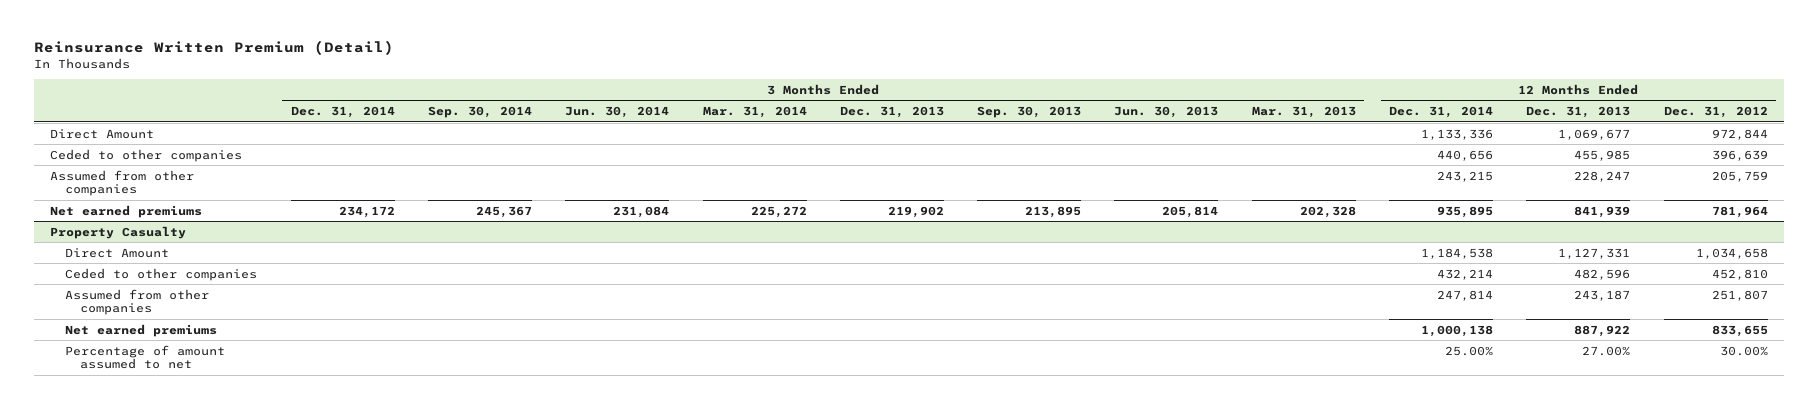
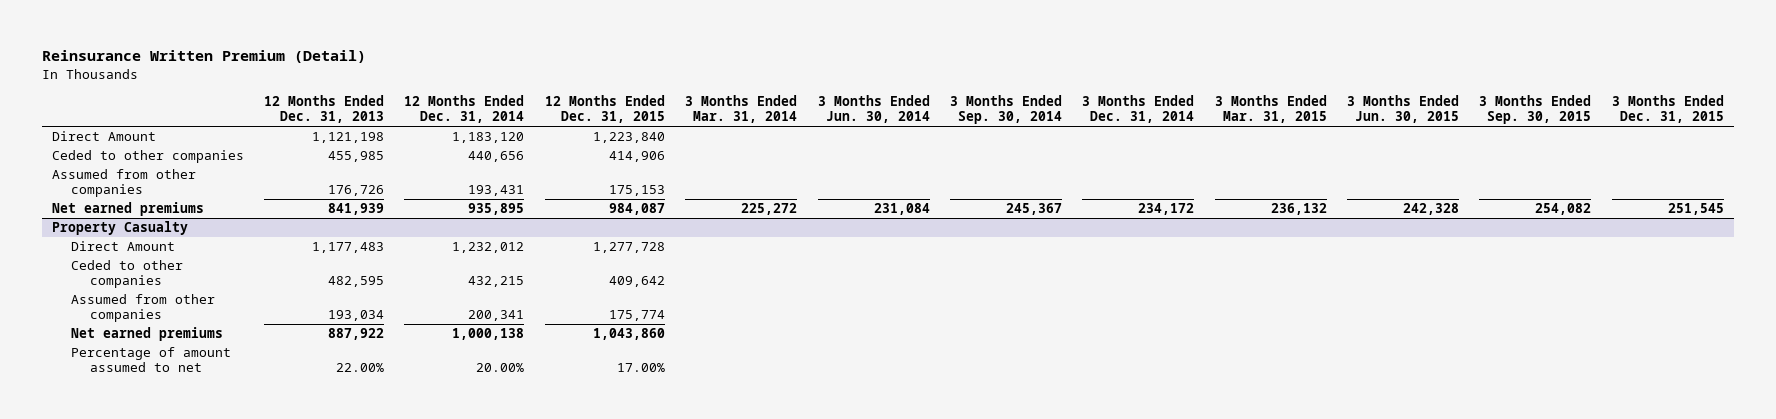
[839,106,944,119] Dec. 31, 2013 -> none
[977,106,1082,119] Sep. 30, 2013 -> none
[1114,106,1219,119] Jun. 30, 2013 -> none
[1251,106,1356,119] Mar. 31, 2013 -> none
[1663,106,1768,119] Dec. 31, 2012 -> none
none -> [544,94,665,124] 12 Months Ended Dec. 31, 2015
none -> [1214,94,1327,124] 3 Months Ended Mar. 31, 2015
none -> [1347,94,1460,124] 3 Months Ended Jun. 30, 2015
none -> [1479,94,1592,125] 3 Months Ended Sep. 30, 2015
none -> [1611,94,1724,124] 3 Months Ended Dec. 31, 2015
[1421,128,1494,140] 1,133,336 -> [452,132,525,144] 1,183,120
[1558,128,1631,140] 1,069,677 -> [312,132,385,144] 1,121,198
[1437,170,1494,182] 243,215 -> [468,185,525,197] 193,431
[1574,170,1631,182] 228,247 -> [328,185,385,197] 176,726
[1421,247,1494,259] 1,184,538 -> [452,242,525,254] 1,232,012
[1558,247,1631,259] 1,127,331 -> [312,242,385,254] 1,177,483
[1437,268,1494,280] 432,214 -> [468,276,525,288] 432,215
[1574,268,1631,280] 482,596 -> [328,276,385,288] 482,595
[1437,289,1494,301] 247,814 -> [468,310,525,322] 200,341
[1574,289,1631,301] 243,187 -> [328,310,385,322] 193,034
[1445,345,1494,356] 25.00% -> [476,363,525,373] 20.00%
[1582,345,1631,356] 27.00% -> [336,363,385,373] 22.00%

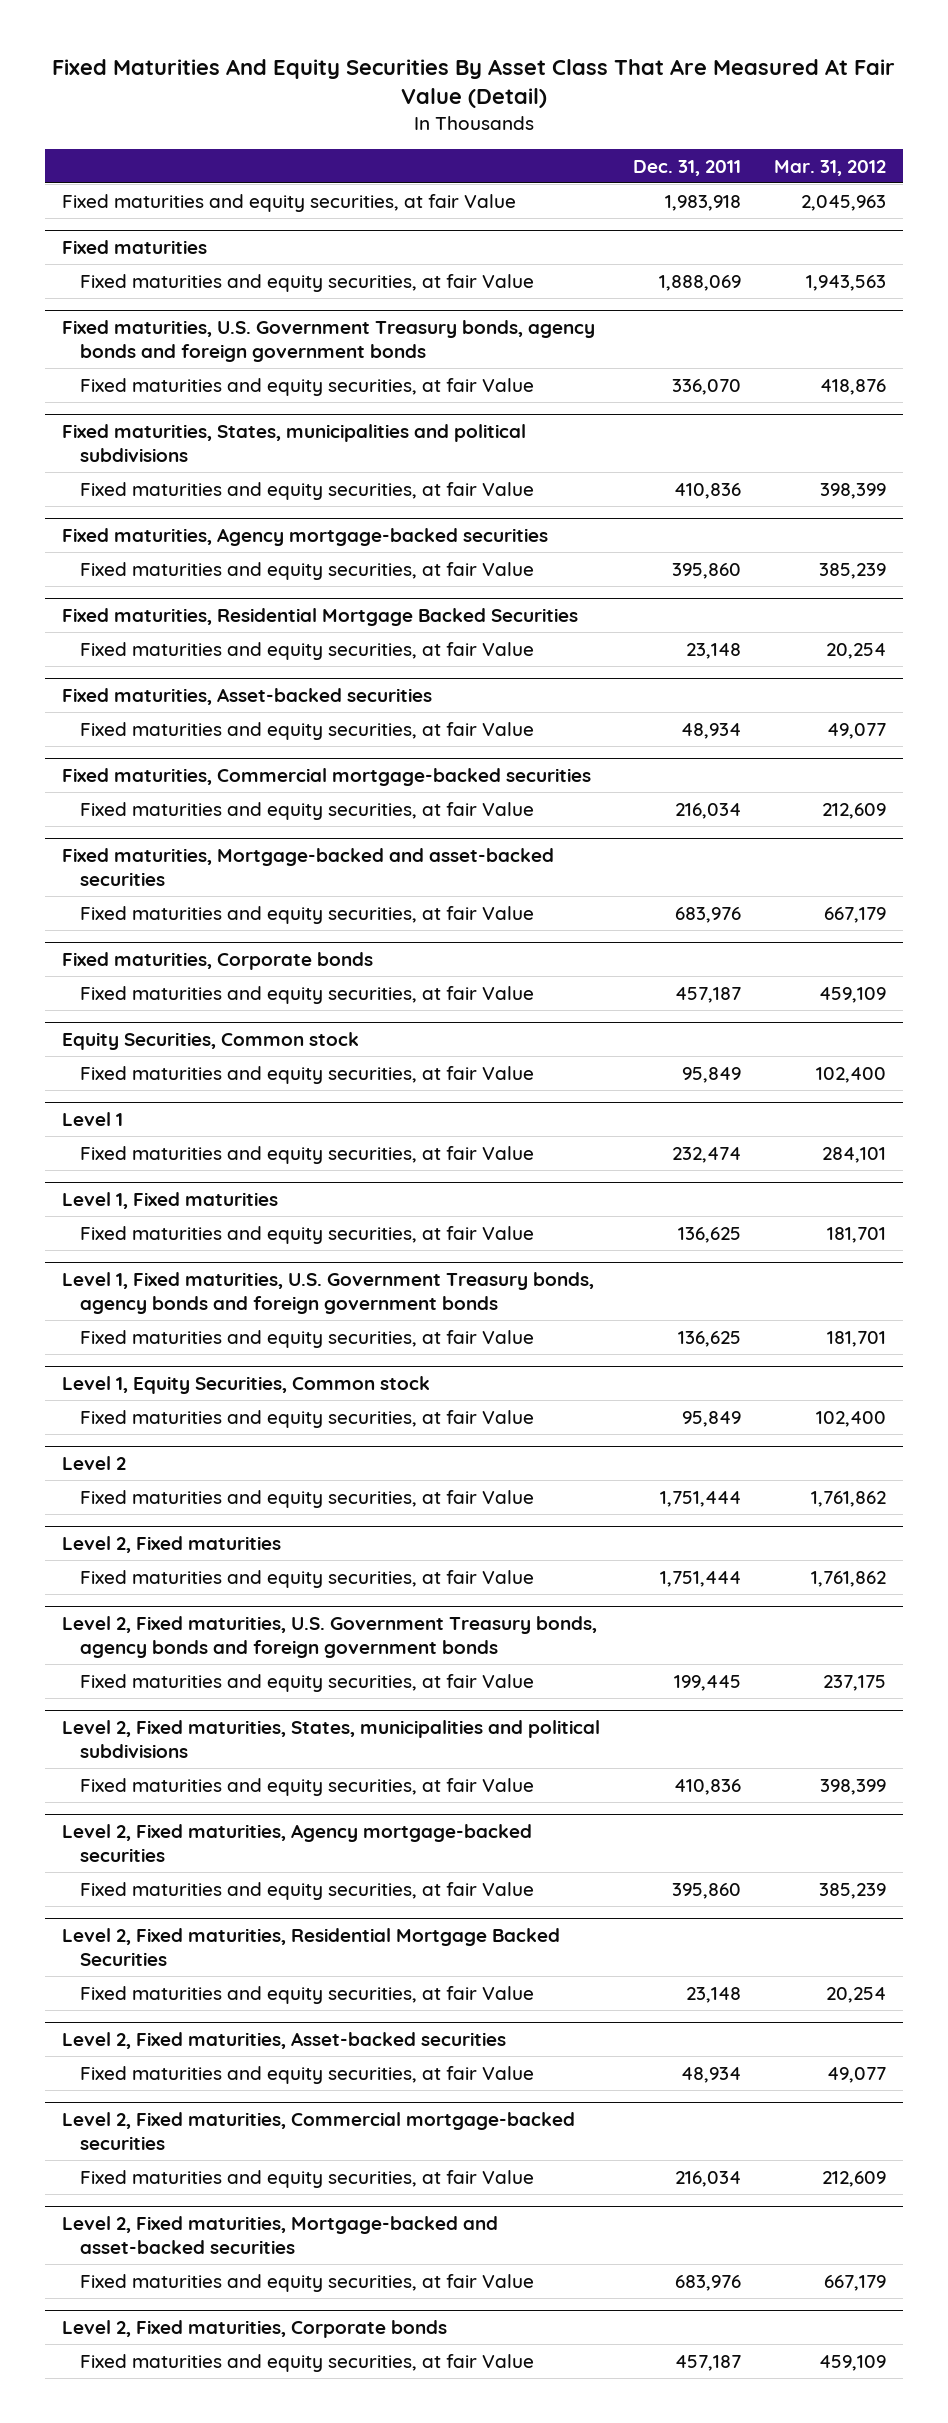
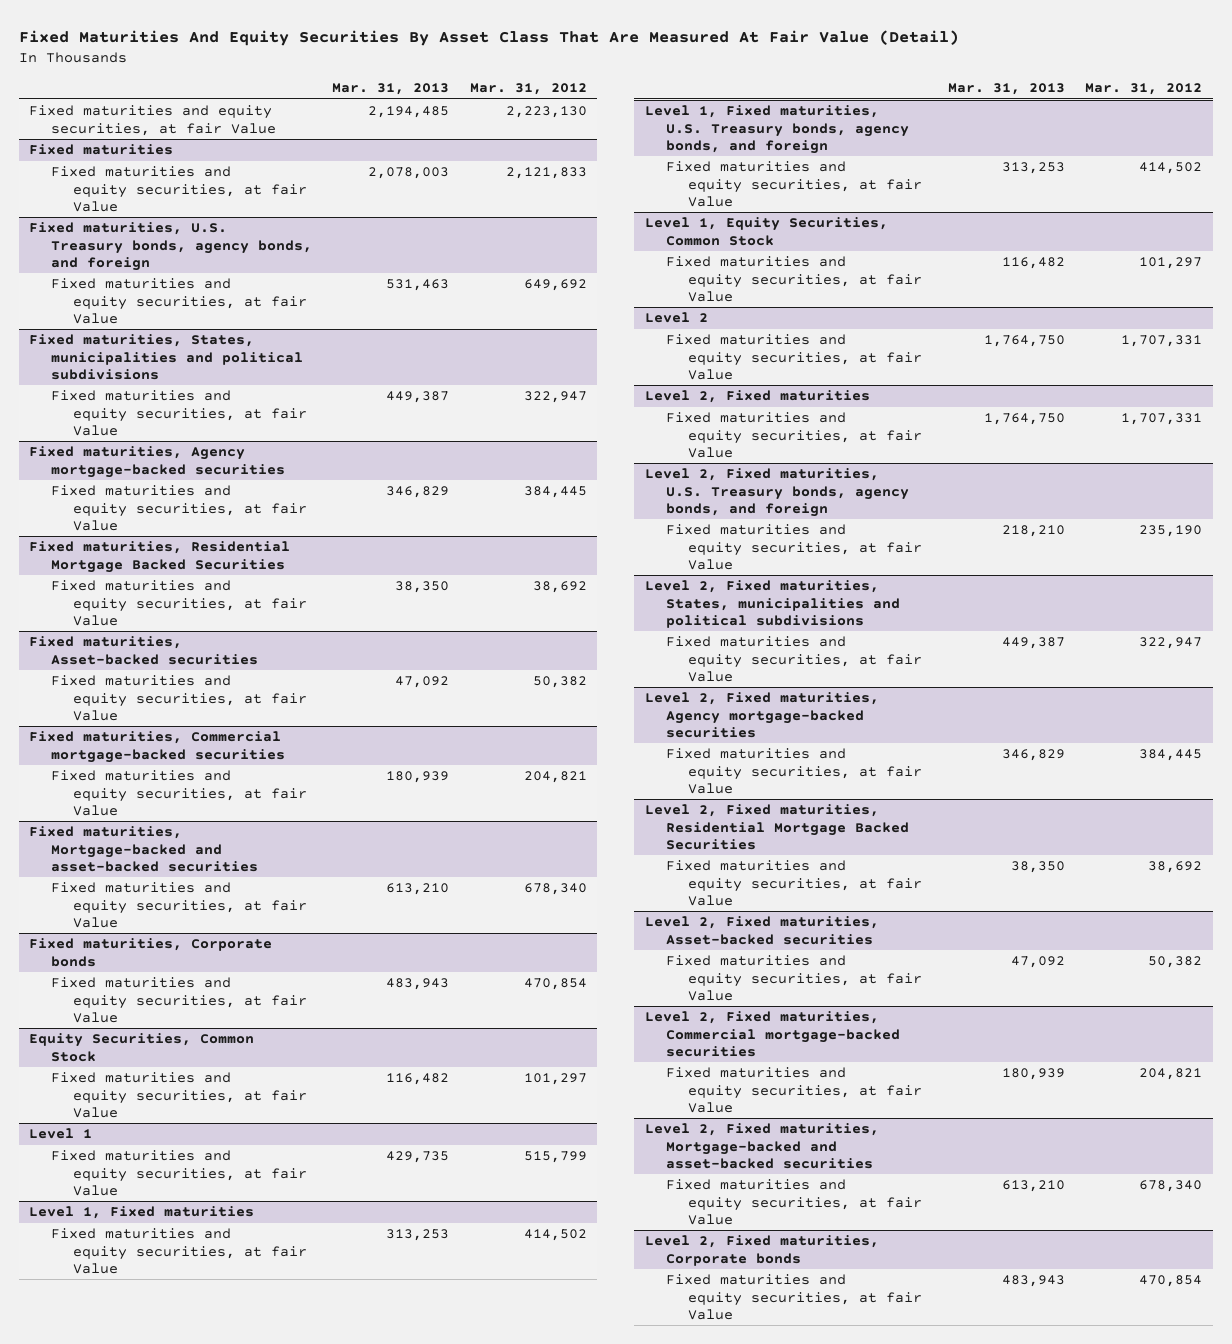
[632,159,741,176] Dec. 31, 2011 -> none
none -> [332,83,450,96] Mar. 31, 2013
[801,194,887,211] 2,045,963 -> [505,106,587,119] 2,223,130
[806,274,887,291] 1,943,563 -> [505,167,587,180] 2,121,833
[61,319,595,363] Fixed maturities, U.S. Government Treasury bonds, agency bonds and foreign government bonds -> [29,222,312,271] Fixed maturities, U.S. Treasury bonds, agency bonds, and foreign
[820,378,887,395] 418,876 -> [523,279,587,292] 649,692
[820,482,887,499] 398,399 -> [523,391,587,404] 322,947
[819,562,887,579] 385,239 -> [523,486,587,499] 384,445
[826,642,887,659] 20,254 -> [532,581,587,594] 38,692
[827,722,887,739] 49,077 -> [532,676,587,689] 50,382
[822,802,887,819] 212,609 -> [523,771,587,784] 204,821
[824,906,887,923] 667,179 -> [523,883,587,896] 678,340
[819,986,887,1003] 459,109 -> [523,978,587,991] 470,854
[61,1031,359,1050] Equity Securities, Common stock -> [29,1033,255,1062] Equity Securities, Common Stock
[816,1066,887,1083] 102,400 -> [523,1073,587,1086] 101,297
[822,1146,887,1163] 284,101 -> [523,1151,587,1164] 515,799
[827,1226,887,1243] 181,701 -> [523,1229,587,1242] 414,502
[61,1271,594,1315] Level 1, Fixed maturities, U.S. Government Treasury bonds, agency bonds and foreign government bonds -> [644,105,910,154] Level 1, Fixed maturities, U.S. Treasury bonds, agency bonds, and foreign
[827,1330,887,1347] 181,701 -> [1139,162,1203,175] 414,502
[61,1375,430,1394] Level 1, Equity Securities, Common stock -> [644,217,888,246] Level 1, Equity Securities, Common Stock
[816,1410,887,1427] 102,400 -> [1139,257,1203,270] 101,297
[811,1490,887,1507] 1,761,862 -> [1121,335,1203,348] 1,707,331
[811,1570,887,1587] 1,761,862 -> [1121,413,1203,426] 1,707,331
[61,1615,597,1659] Level 2, Fixed maturities, U.S. Government Treasury bonds, agency bonds and foreign government bonds -> [644,468,910,517] Level 2, Fixed maturities, U.S. Treasury bonds, agency bonds, and foreign
[823,1674,887,1691] 237,175 -> [1139,525,1203,538] 235,190
[820,1778,887,1795] 398,399 -> [1139,637,1203,650] 322,947
[819,1882,887,1899] 385,239 -> [1139,749,1203,762] 384,445
[826,1986,887,2003] 20,254 -> [1148,861,1203,874] 38,692
[827,2066,887,2083] 49,077 -> [1148,956,1203,969] 50,382
[822,2170,887,2187] 212,609 -> [1139,1068,1203,1081] 204,821
[824,2274,887,2291] 667,179 -> [1139,1180,1203,1193] 678,340
[819,2354,887,2371] 459,109 -> [1139,1275,1203,1288] 470,854

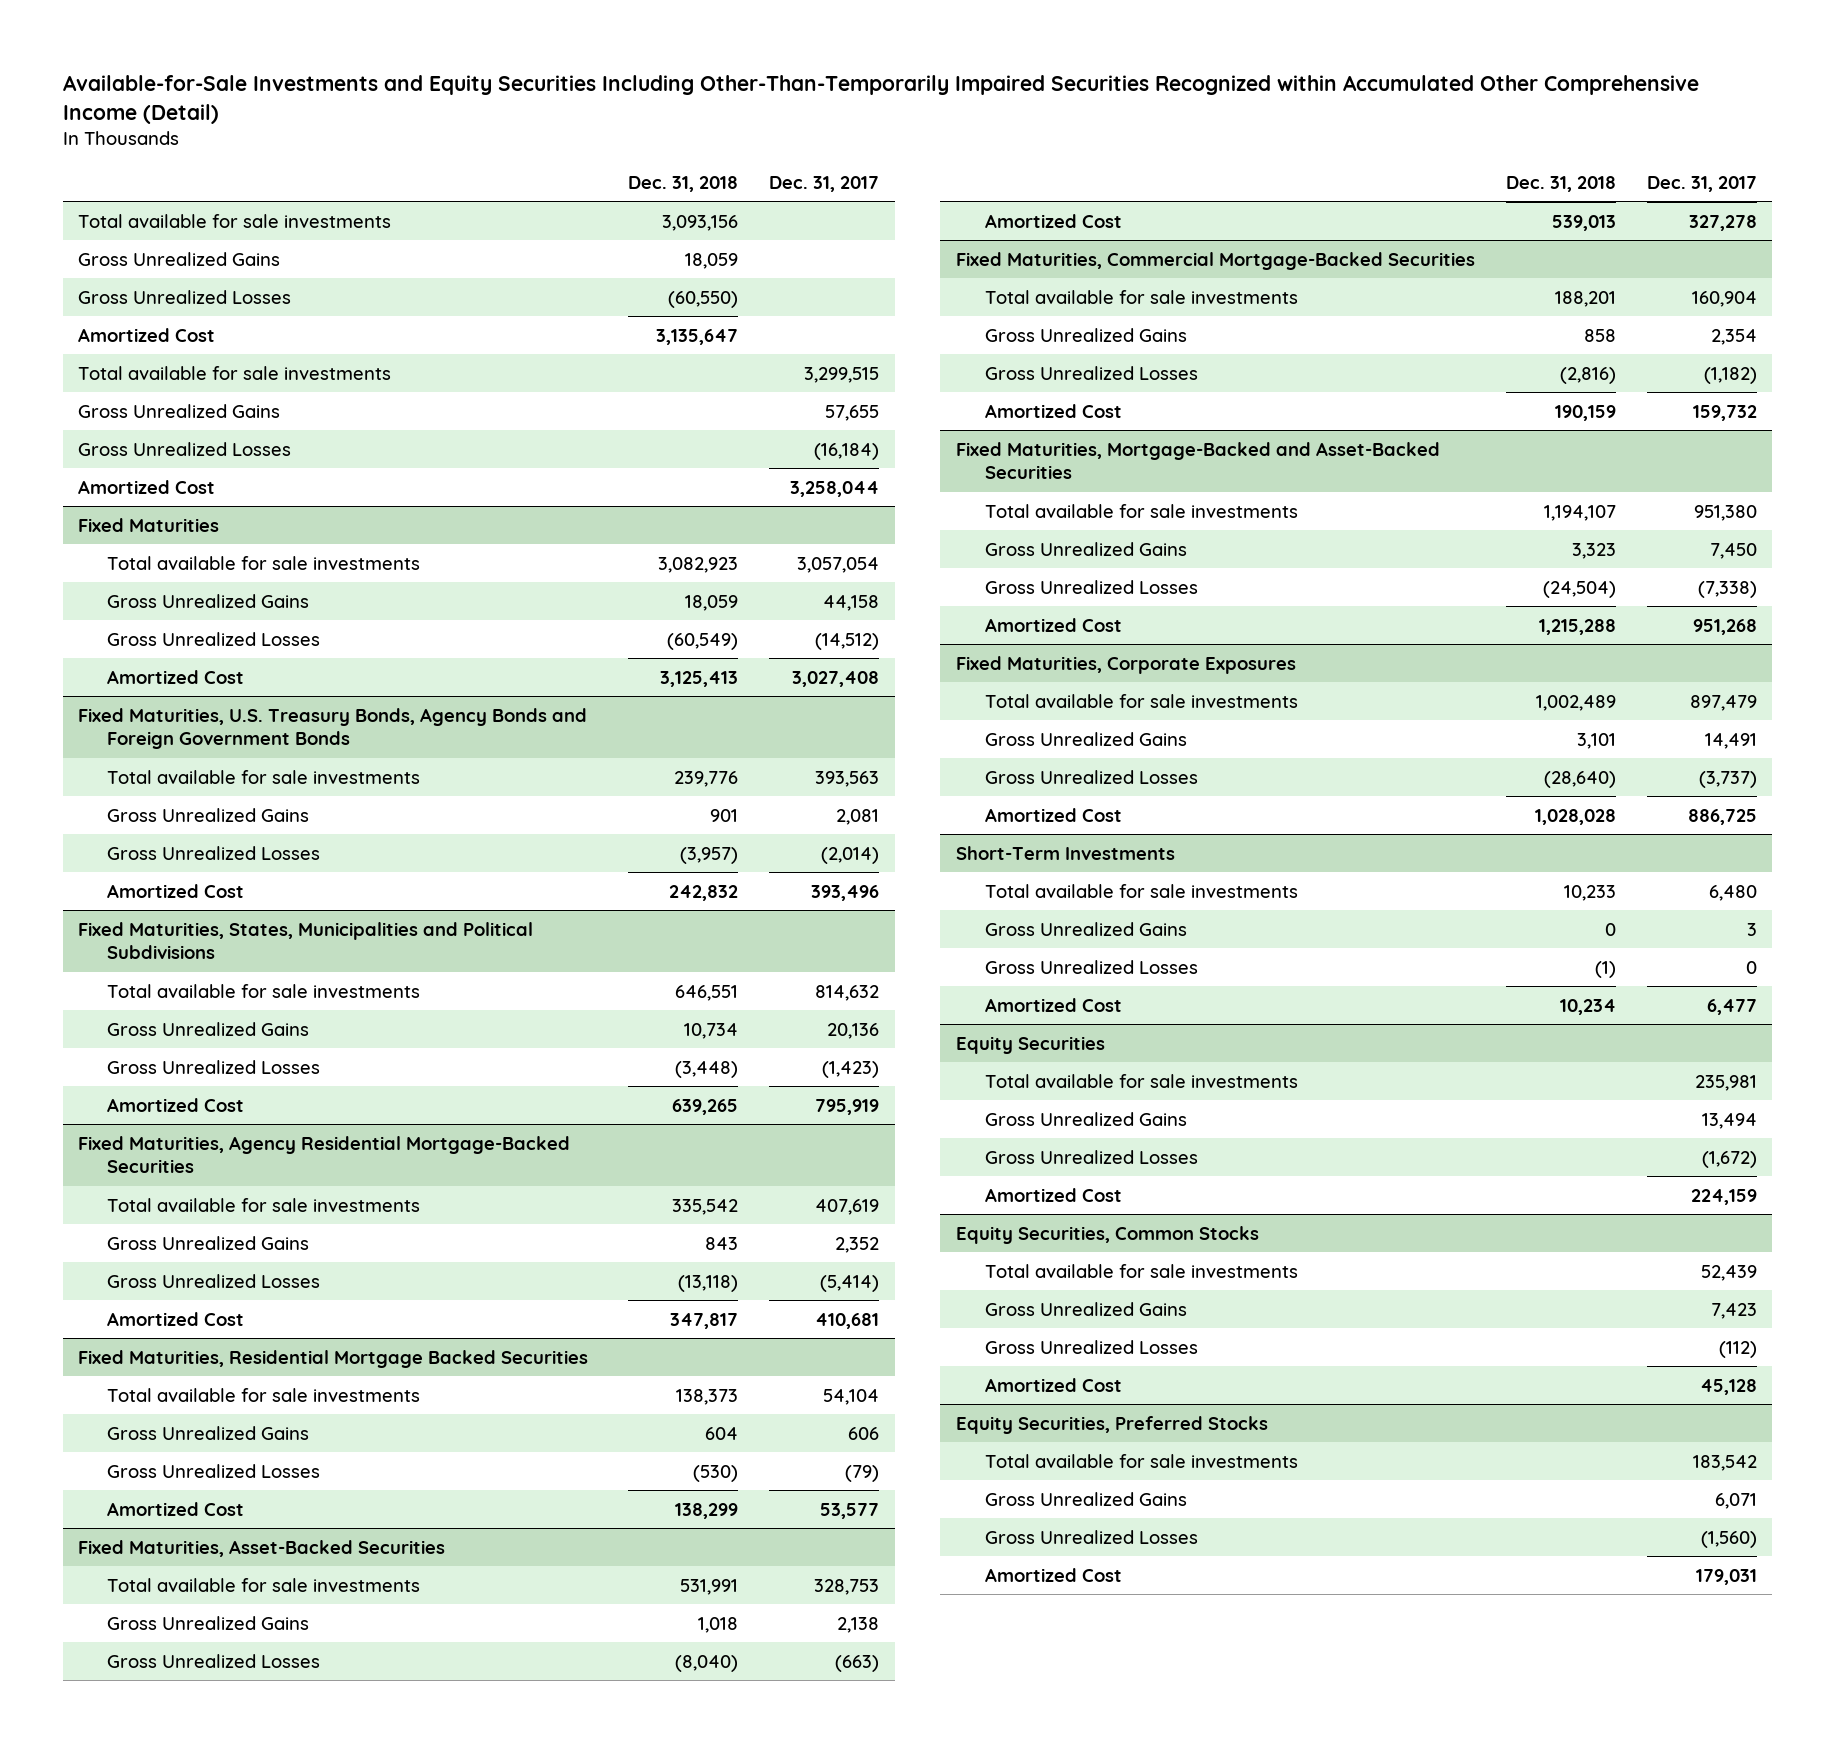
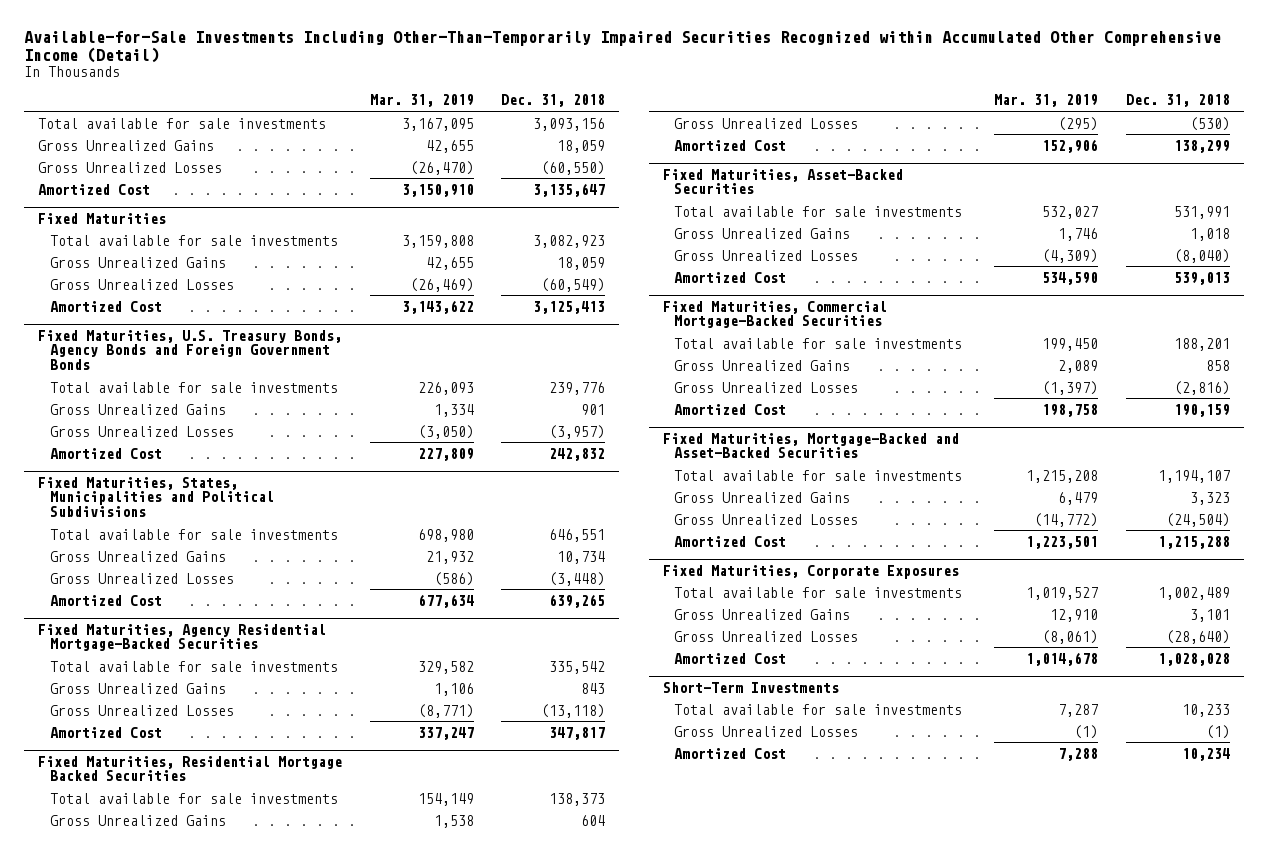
[62,75,1699,124] Available-for-Sale Investments and Equity Securities Including Other-Than-Temporarily Impaired Securities Recognized within Accumulated Other Comprehensive Income (Detail) -> [24,30,1222,64] Available-for-Sale Investments Including Other-Than-Temporarily Impaired Securities Recognized within Accumulated Other Comprehensive Income (Detail)
[769,175,880,192] Dec. 31, 2017 -> none
none -> [369,94,474,108] Mar. 31, 2019
[78,365,392,380] Total available for sale investments -> none
[78,403,281,418] Gross Unrealized Gains -> none
[78,441,292,456] Gross Unrealized Losses -> none
[78,479,216,494] Amortized Cost -> none
[984,921,1187,936] Gross Unrealized Gains -> none
[955,1035,1105,1054] Equity Securities -> none
[984,1073,1298,1088] Total available for sale investments -> none
[984,1111,1187,1126] Gross Unrealized Gains -> none
[984,1149,1198,1164] Gross Unrealized Losses -> none
[984,1187,1122,1202] Amortized Cost -> none
[955,1225,1259,1244] Equity Securities, Common Stocks -> none
[984,1263,1298,1278] Total available for sale investments -> none
[984,1301,1187,1316] Gross Unrealized Gains -> none
[984,1339,1198,1354] Gross Unrealized Losses -> none
[984,1377,1122,1392] Amortized Cost -> none
[955,1415,1268,1434] Equity Securities, Preferred Stocks -> none
[984,1453,1298,1468] Total available for sale investments -> none
[984,1491,1187,1506] Gross Unrealized Gains -> none
[984,1529,1198,1544] Gross Unrealized Losses -> none
[984,1567,1122,1582] Amortized Cost -> none

